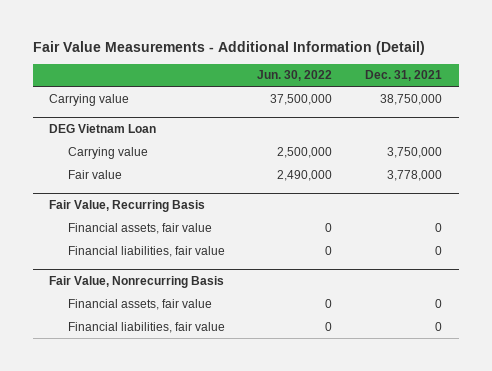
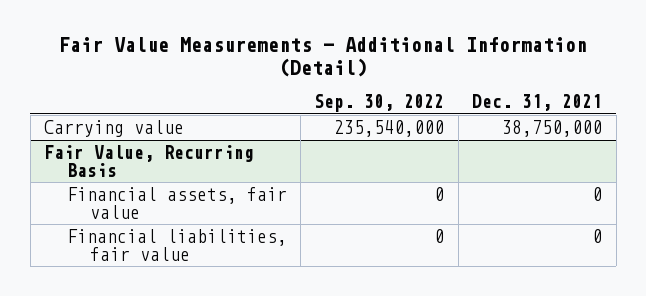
[257,70,333,82] Jun. 30, 2022 -> none
none -> [314,93,445,112] Sep. 30, 2022
[49,124,157,134] DEG Vietnam Loan -> none
[67,146,148,159] Carrying value -> none
[67,169,122,179] Fair value -> none
[49,276,225,289] Fair Value, Nonrecurring Basis -> none
[67,298,212,310] Financial assets, fair value -> none
[67,321,225,333] Financial liabilities, fair value -> none

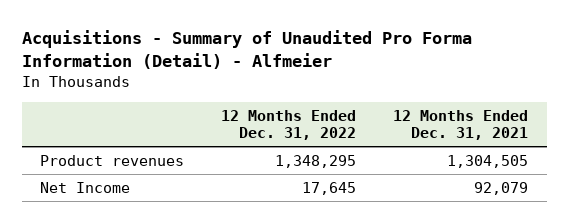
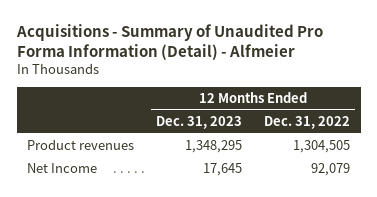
[393,109,529,140] 12 Months Ended Dec. 31, 2021 -> none
none -> [156,116,243,130] Dec. 31, 2023
[275,154,357,168] 1,348,295 -> [292,140,350,154] 1,304,505
[302,181,357,195] 17,645 -> [310,163,350,177] 92,079

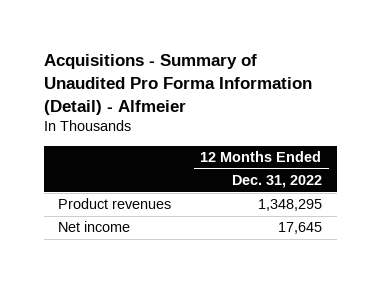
[156,116,243,130] Dec. 31, 2023 -> none
[292,140,350,154] 1,304,505 -> [257,199,322,212] 1,348,295
[27,163,98,174] Net Income -> [58,221,131,233] Net income
[310,163,350,177] 92,079 -> [277,222,322,235] 17,645

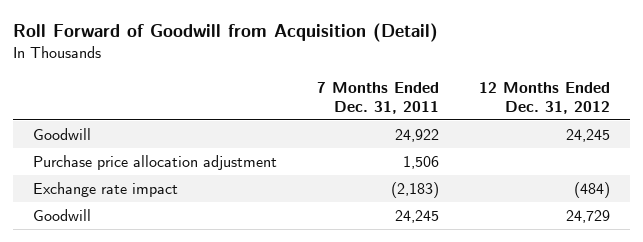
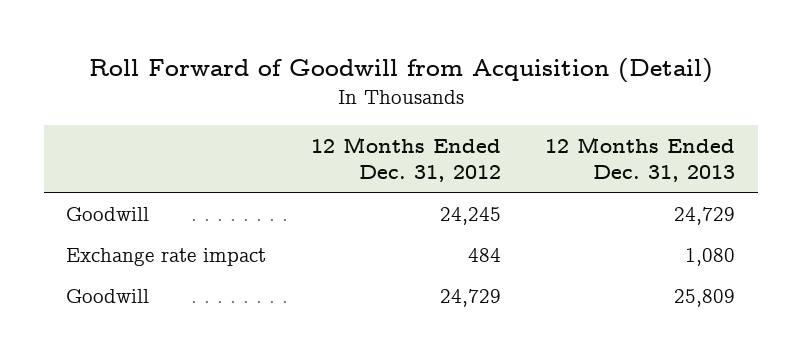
[317,82,440,114] 7 Months Ended Dec. 31, 2011 -> none
none -> [545,136,736,183] 12 Months Ended Dec. 31, 2013
[33,154,278,170] Purchase price allocation adjustment -> none
[574,181,611,198] (484) -> [467,247,501,262] 484

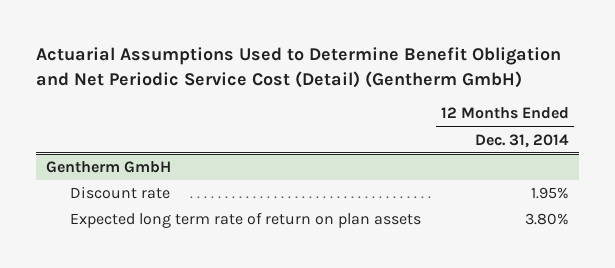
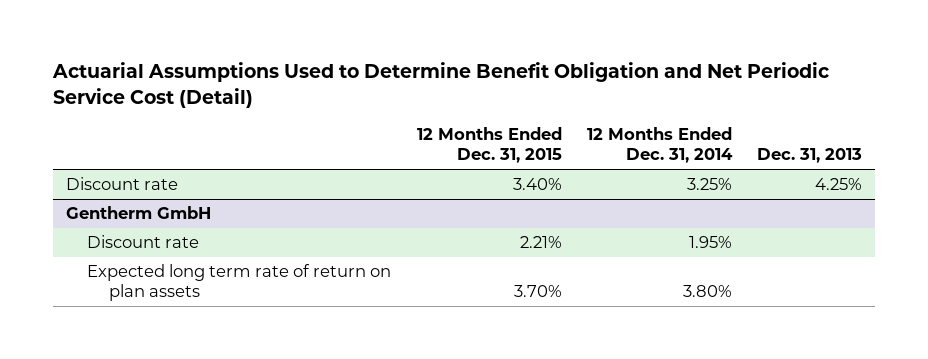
[35,47,561,88] Actuarial Assumptions Used to Determine Benefit Obligation and Net Periodic Service Cost (Detail) (Gentherm GmbH) -> [51,62,829,108] Actuarial Assumptions Used to Determine Benefit Obligation and Net Periodic Service Cost (Detail)
none -> [416,127,562,164] 12 Months Ended Dec. 31, 2015
none -> [757,148,863,164] Dec. 31, 2013
none -> [65,177,178,191] Discount rate

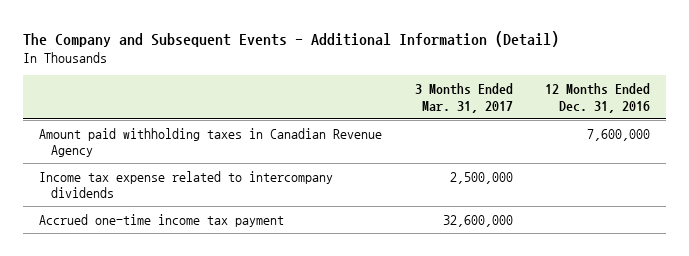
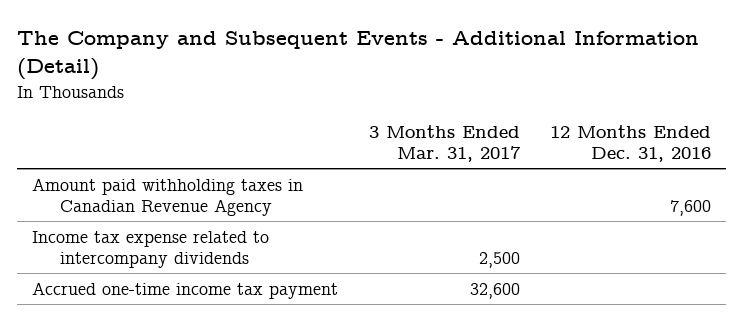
[587,128,651,141] 7,600,000 -> [670,199,712,216] 7,600
[449,171,513,184] 2,500,000 -> [478,251,520,268] 2,500
[442,214,513,227] 32,600,000 -> [469,282,520,299] 32,600

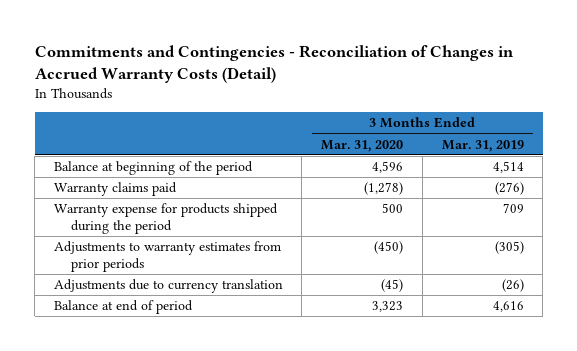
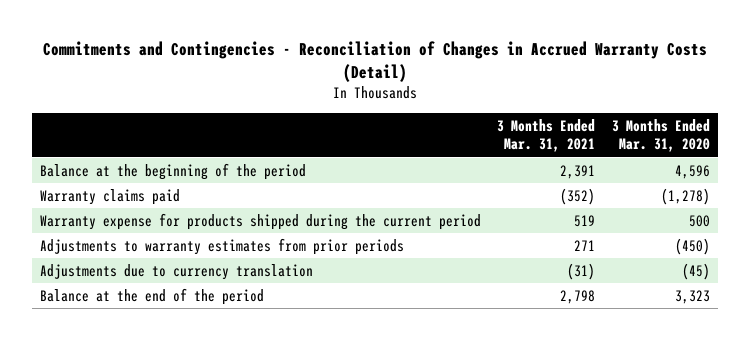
[441,139,524,152] Mar. 31, 2019 -> none
none -> [497,119,596,153] 3 Months Ended Mar. 31, 2021
[53,161,253,176] Balance at beginning of the period -> [39,162,306,180] Balance at the beginning of the period
[53,203,278,235] Warranty expense for products shipped during the period -> [39,212,481,230] Warranty expense for products shipped during the current period
[53,300,193,315] Balance at end of period -> [39,287,264,305] Balance at the end of the period

